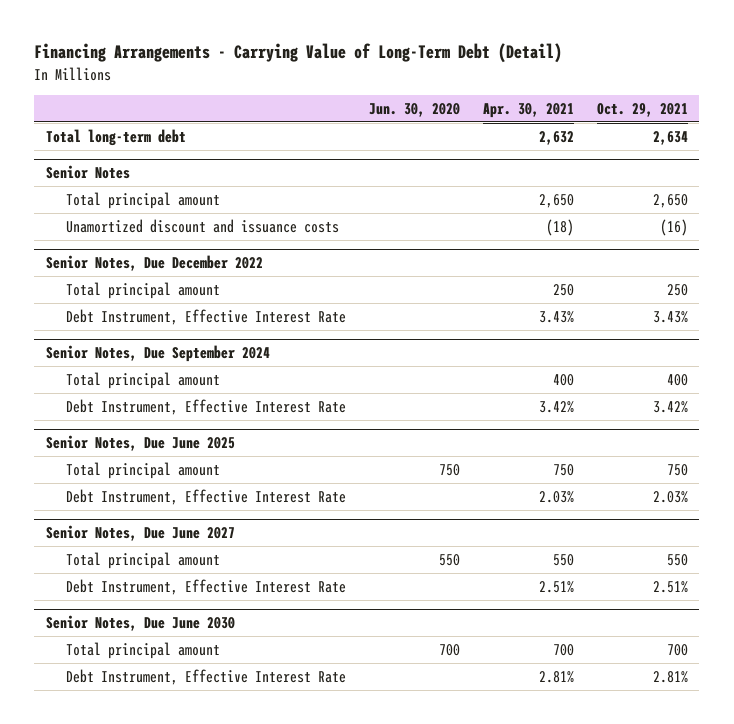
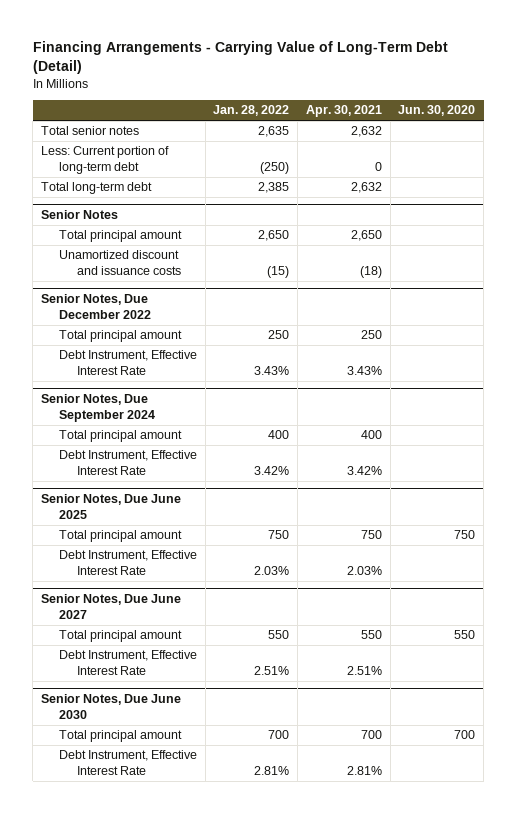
[596,102,688,117] Oct. 29, 2021 -> none
none -> [213,105,290,117] Jan. 28, 2022
none -> [40,126,139,136] Total senior notes
none -> [40,146,169,174] Less: Current portion of long-term debt

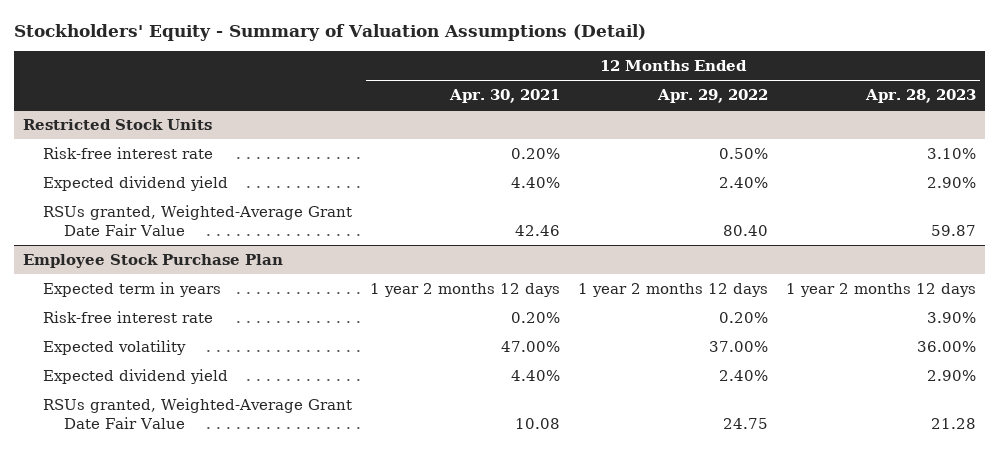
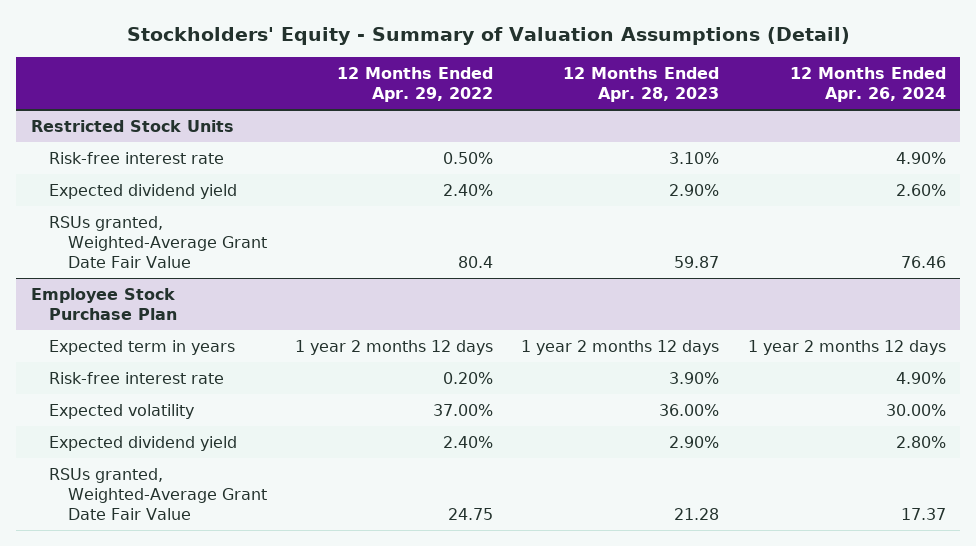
[448,89,560,104] Apr. 30, 2021 -> none
none -> [789,67,946,103] 12 Months Ended Apr. 26, 2024
[722,224,768,236] 80.40 -> [458,256,494,269] 80.4

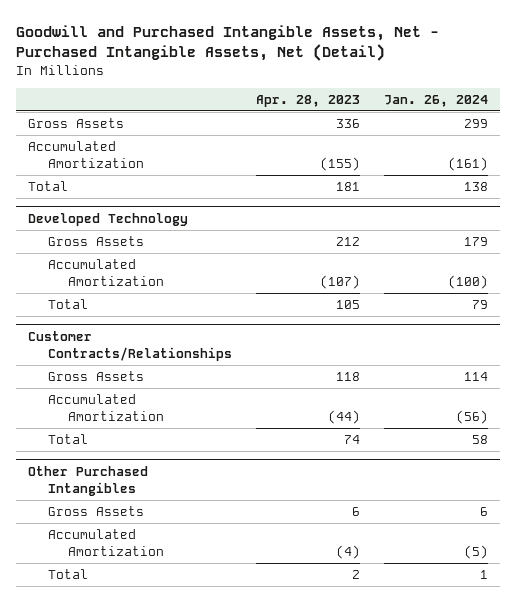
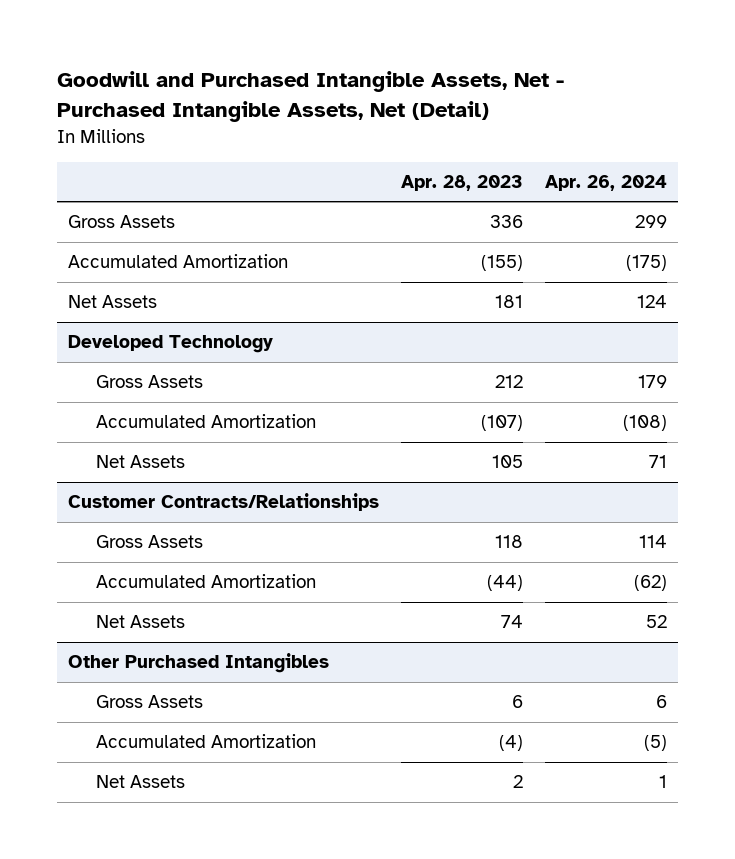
[384,94,489,107] Jan. 26, 2024 -> none
none -> [544,175,667,192] Apr. 26, 2024
[28,181,69,192] Total -> [68,295,158,309] Net Assets
[48,299,89,310] Total -> [96,455,186,469] Net Assets
[48,434,89,445] Total -> [96,615,186,629] Net Assets
[48,569,89,580] Total -> [96,775,186,789] Net Assets

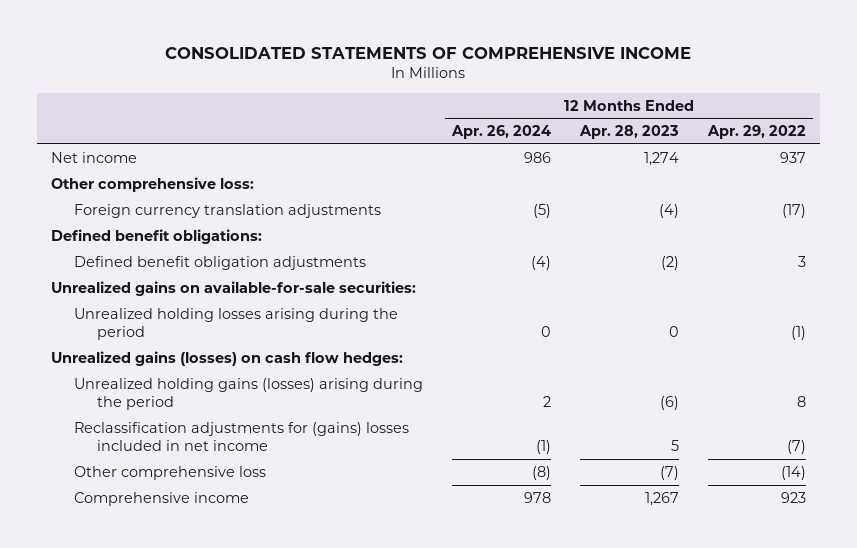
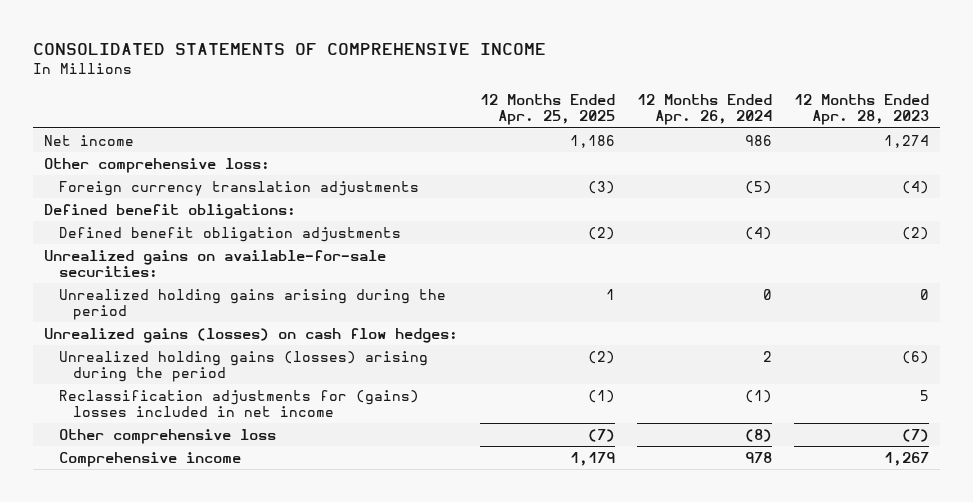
[706,125,806,140] Apr. 29, 2022 -> none
none -> [480,93,616,126] 12 Months Ended Apr. 25, 2025
[74,307,399,341] Unrealized holding losses arising during the period -> [58,288,446,321] Unrealized holding gains arising during the period

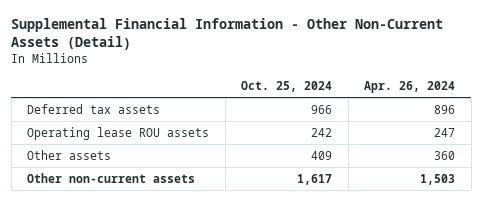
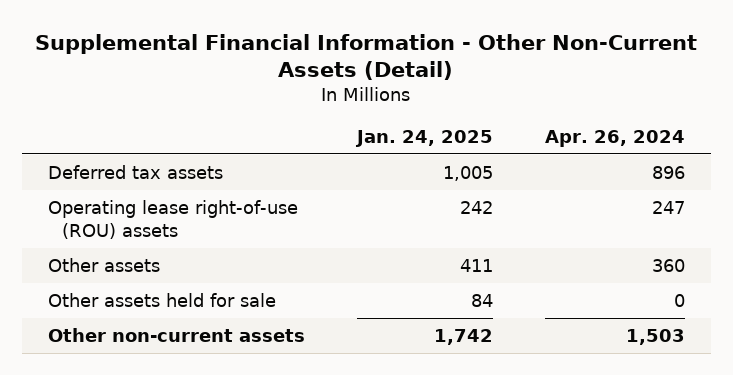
[241,81,333,93] Oct. 25, 2024 -> none
none -> [354,129,493,147] Jan. 24, 2025
[27,126,210,140] Operating lease ROU assets -> [47,200,298,239] Operating lease right-of-use (ROU) assets
none -> [47,293,276,308] Other assets held for sale

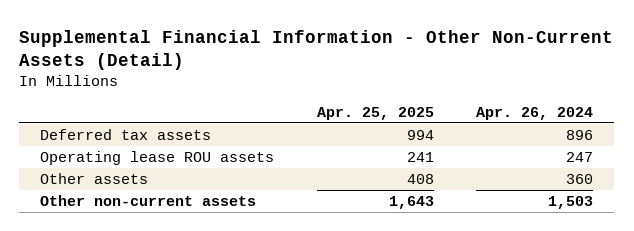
[354,129,493,147] Jan. 24, 2025 -> none
none -> [316,107,434,121] Apr. 25, 2025
[47,200,298,239] Operating lease right-of-use (ROU) assets -> [40,150,275,165] Operating lease ROU assets
[47,293,276,308] Other assets held for sale -> none

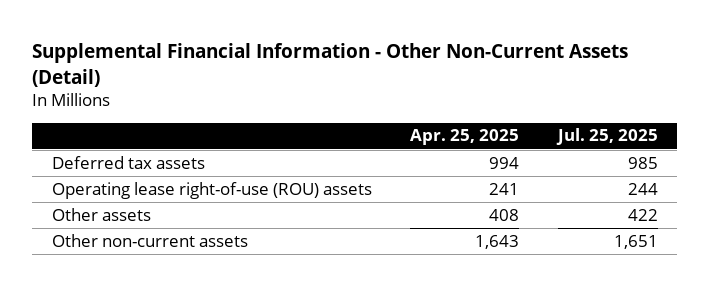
[476,107,594,121] Apr. 26, 2024 -> none
none -> [555,128,658,146] Jul. 25, 2025
[40,150,275,165] Operating lease ROU assets -> [51,181,372,199] Operating lease right-of-use (ROU) assets

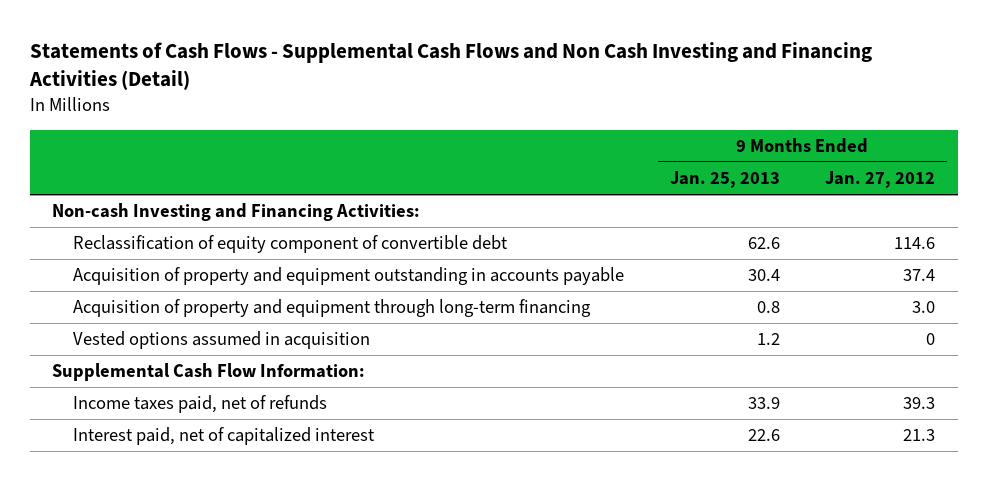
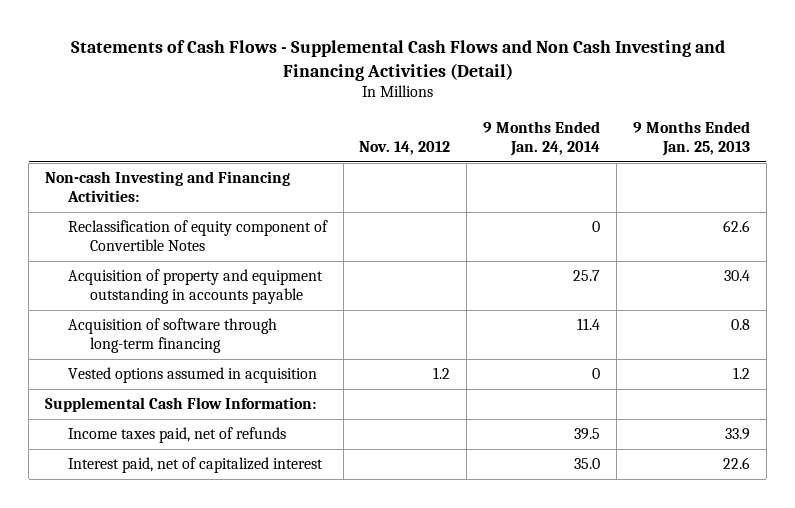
[825,171,936,189] Jan. 27, 2012 -> none
none -> [359,140,451,155] Nov. 14, 2012
none -> [483,121,601,156] 9 Months Ended Jan. 24, 2014
[72,235,508,254] Reclassification of equity component of convertible debt -> [67,220,328,252] Reclassification of equity component of Convertible Notes
[72,299,591,318] Acquisition of property and equipment through long-term financing -> [67,318,277,354] Acquisition of software through long-term financing

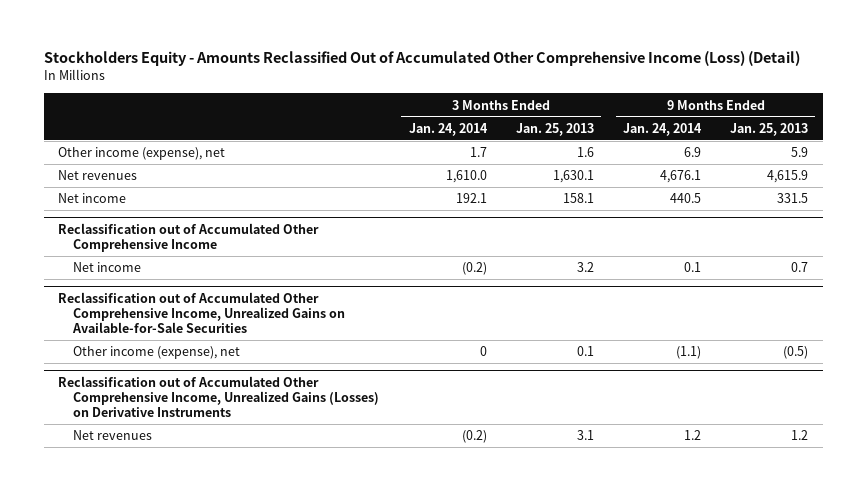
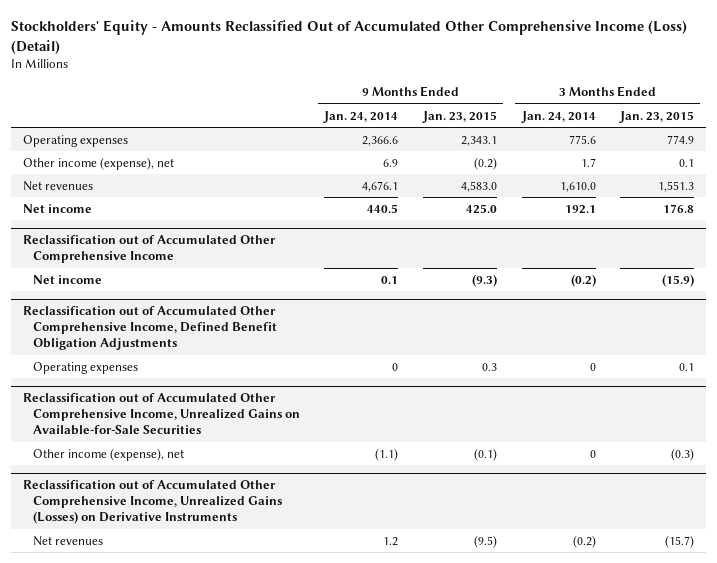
[43,51,800,67] Stockholders Equity - Amounts Reclassified Out of Accumulated Other Comprehensive Income (Loss) (Detail) -> [10,19,687,54] Stockholders' Equity - Amounts Reclassified Out of Accumulated Other Comprehensive Income (Loss) (Detail)
[515,122,594,136] Jan. 25, 2013 -> none
[730,122,809,136] Jan. 25, 2013 -> none
none -> [422,110,498,123] Jan. 23, 2015
none -> [619,110,695,123] Jan. 23, 2015
none -> [23,134,129,147] Operating expenses
none -> [23,305,277,351] Reclassification out of Accumulated Other Comprehensive Income, Defined Benefit Obligation Adjustments
none -> [32,361,138,374] Operating expenses

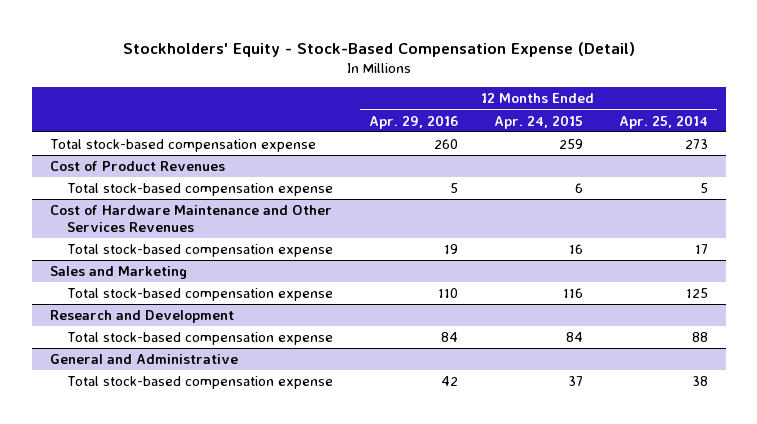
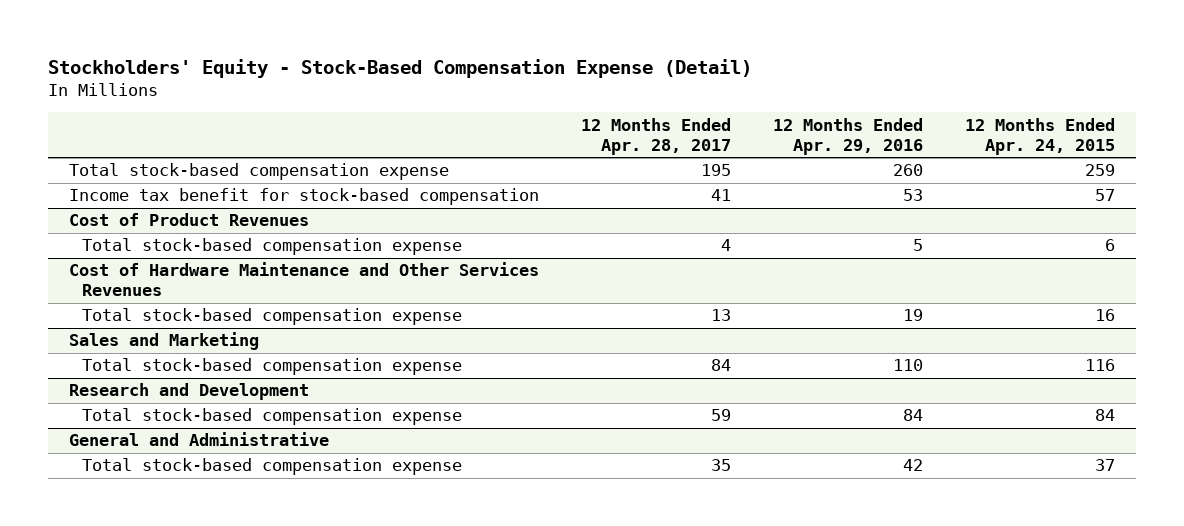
[618,114,708,129] Apr. 25, 2014 -> none
none -> [581,117,732,155] 12 Months Ended Apr. 28, 2017
none -> [69,188,540,206] Income tax benefit for stock-based compensation

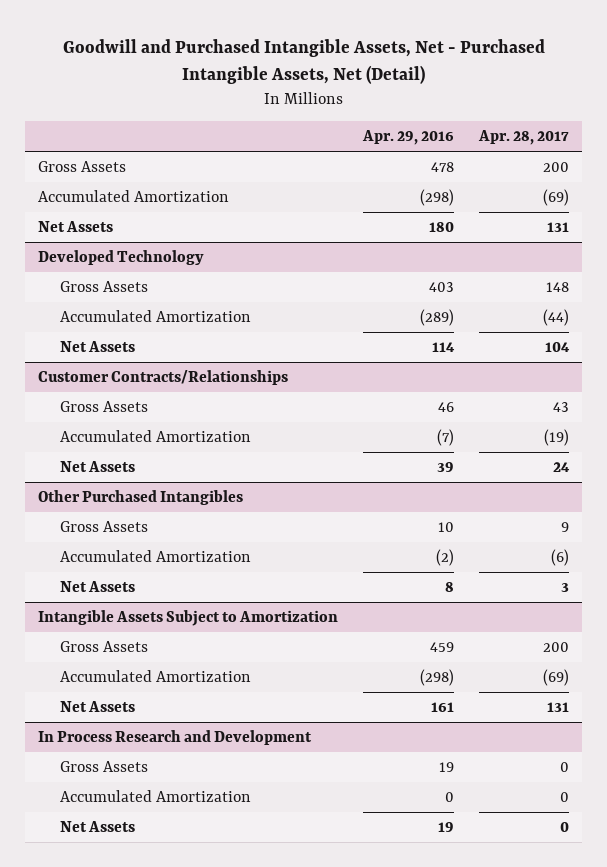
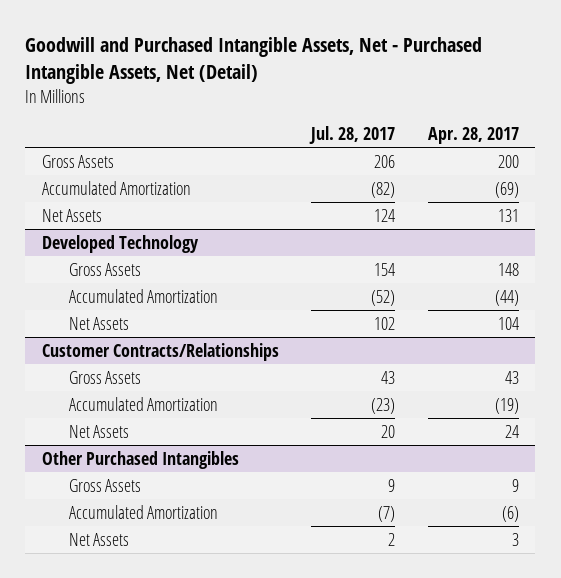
[362,130,455,146] Apr. 29, 2016 -> none
none -> [309,125,396,144] Jul. 28, 2017
[37,609,338,626] Intangible Assets Subject to Amortization -> none
[60,640,149,652] Gross Assets -> none
[60,669,252,682] Accumulated Amortization -> none
[60,700,136,712] Net Assets -> none
[37,729,312,745] In Process Research and Development -> none
[60,760,149,772] Gross Assets -> none
[60,789,252,802] Accumulated Amortization -> none
[60,820,136,832] Net Assets -> none

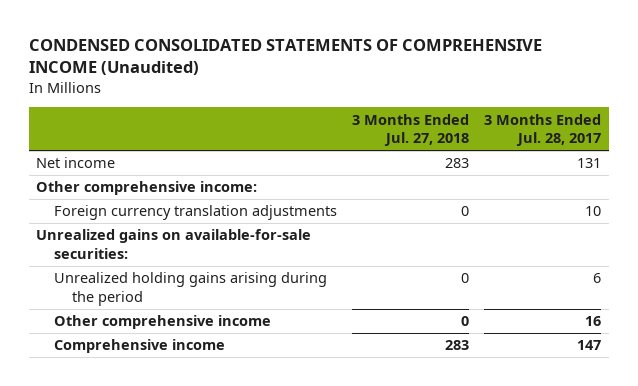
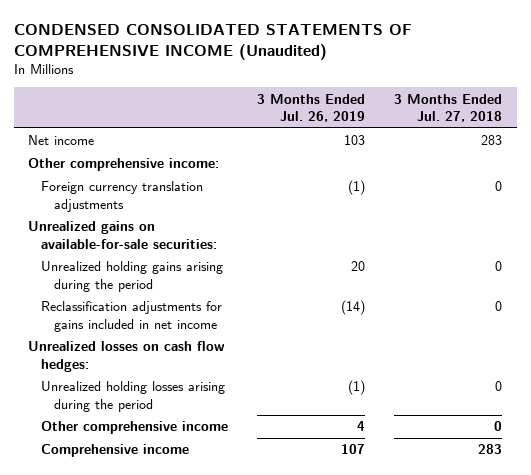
[484,113,602,146] 3 Months Ended Jul. 28, 2017 -> none
none -> [257,93,366,123] 3 Months Ended Jul. 26, 2019
none -> [41,301,223,332] Reclassification adjustments for gains included in net income
none -> [28,341,226,372] Unrealized losses on cash flow hedges:
none -> [41,381,226,412] Unrealized holding losses arising during the period

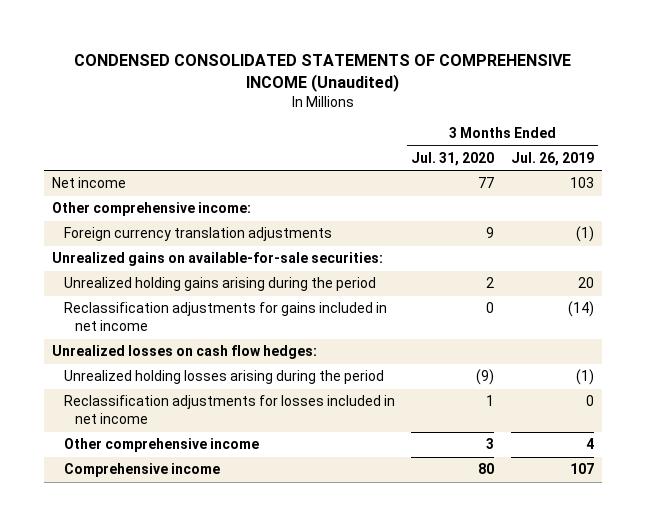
[394,93,503,123] 3 Months Ended Jul. 27, 2018 -> none
none -> [411,151,495,166] Jul. 31, 2020
none -> [63,395,395,425] Reclassification adjustments for losses included in net income

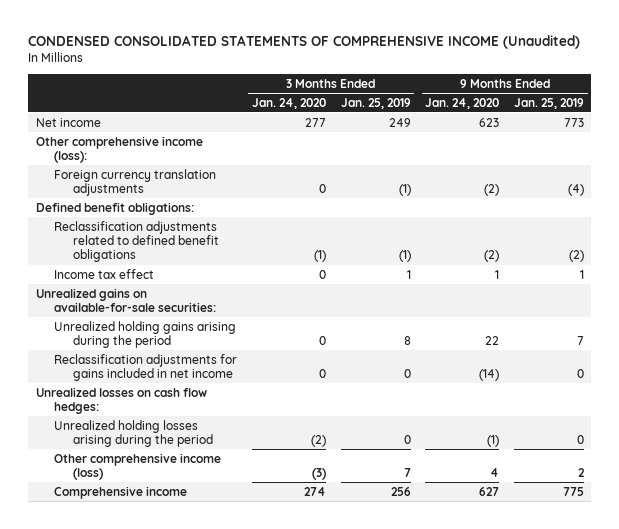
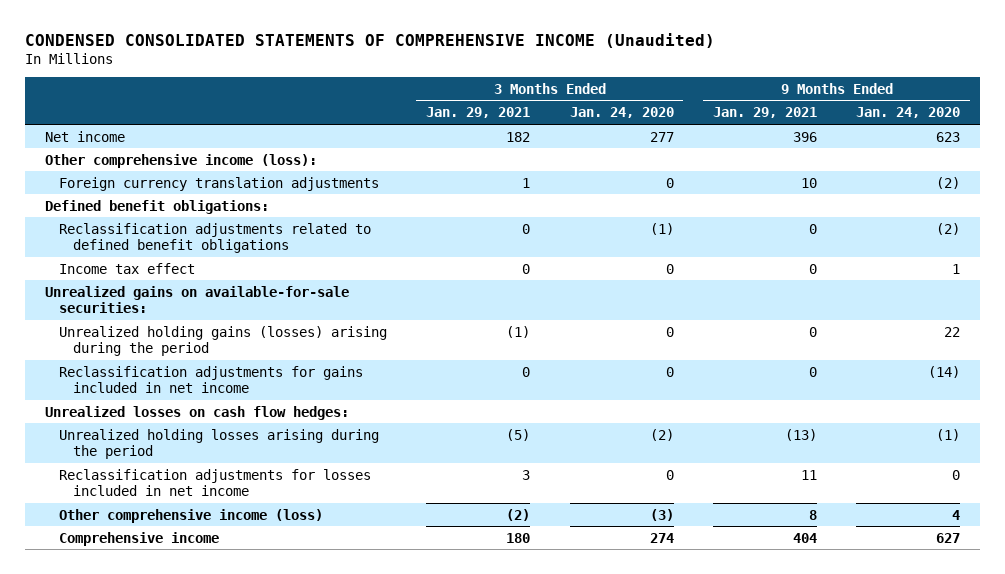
[340,97,411,109] Jan. 25, 2019 -> none
[513,97,584,109] Jan. 25, 2019 -> none
none -> [426,107,531,119] Jan. 29, 2021
none -> [713,107,818,119] Jan. 29, 2021
[54,320,237,348] Unrealized holding gains arising during the period -> [58,325,387,357] Unrealized holding gains (losses) arising during the period
none -> [58,468,371,497] Reclassification adjustments for losses included in net income

